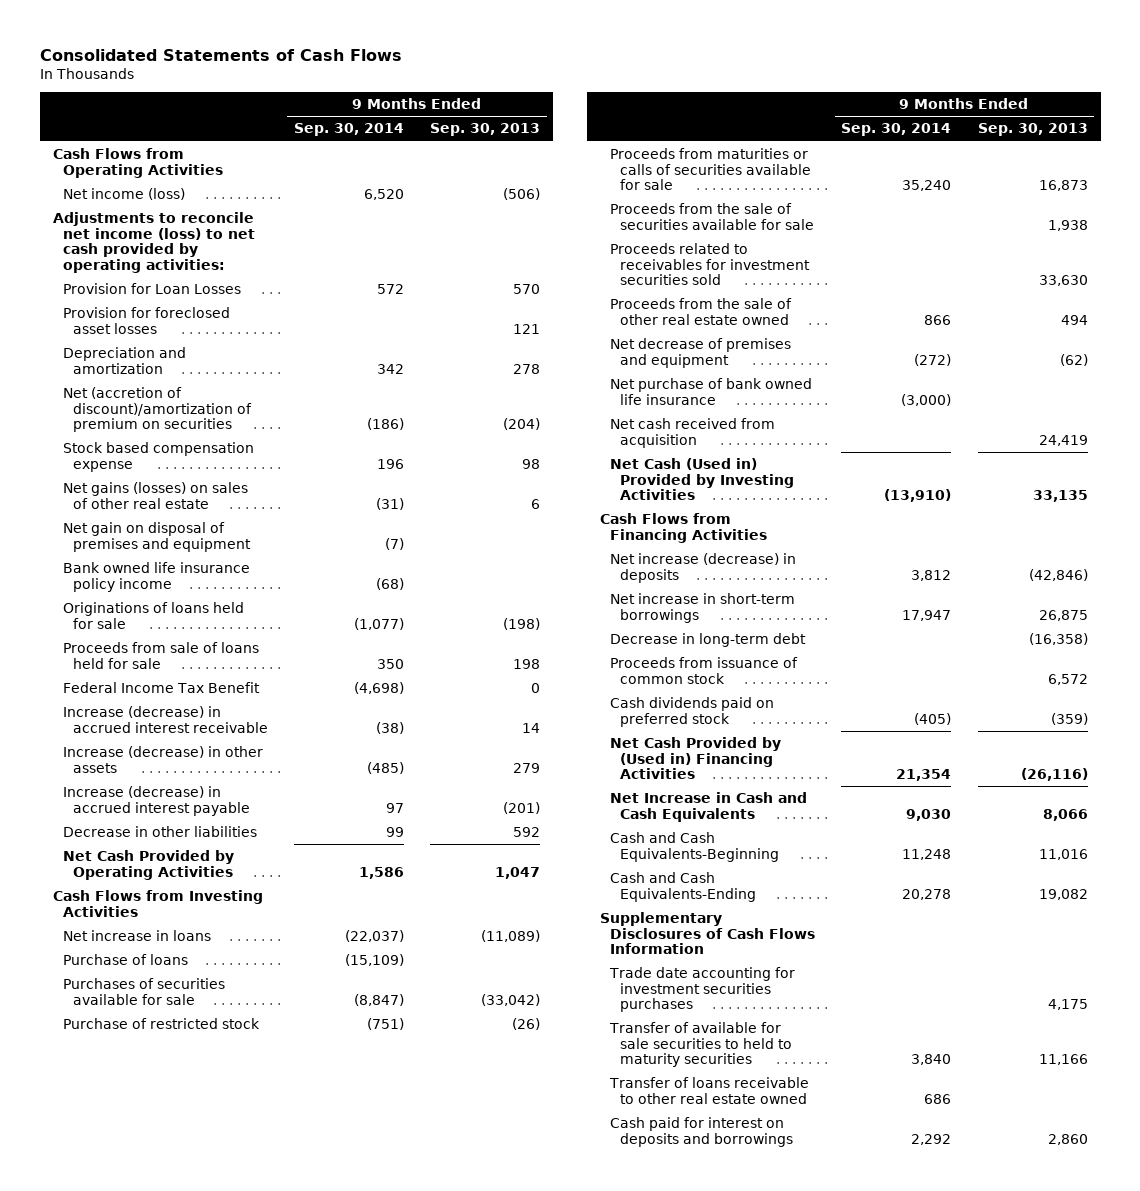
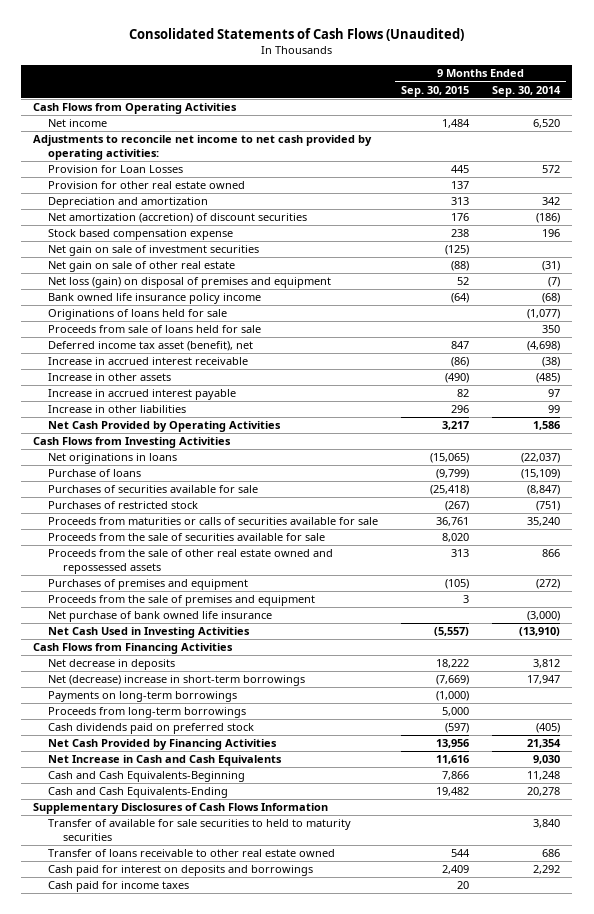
[39,48,402,61] Consolidated Statements of Cash Flows -> [128,27,464,41] Consolidated Statements of Cash Flows (Unaudited)
[430,123,541,137] Sep. 30, 2013 -> none
none -> [401,85,470,97] Sep. 30, 2015
[62,188,185,201] Net income (loss) -> [48,119,108,128] Net income
[52,212,255,273] Adjustments to reconcile net income (loss) to net cash provided by operating activities: -> [33,135,373,160] Adjustments to reconcile net income to net cash provided by operating activities:
[62,307,230,334] Provision for foreclosed asset losses -> none
none -> [48,181,246,190] Provision for other real estate owned
[62,387,252,433] Net (accretion of discount)/amortization of premium on securities -> [48,213,308,224] Net amortization (accretion) of discount securities
none -> [48,245,260,257] Net gain on sale of investment securities
[62,482,248,509] Net gains (losses) on sales of other real estate -> [48,261,236,273] Net gain on sale of other real estate
[62,522,251,552] Net gain on disposal of premises and equipment -> [48,277,332,289] Net loss (gain) on disposal of premises and equipment
[62,682,260,694] Federal Income Tax Benefit -> [48,341,254,352] Deferred income tax asset (benefit), net
[62,706,268,733] Increase (decrease) in accrued interest receivable -> [48,357,249,366] Increase in accrued interest receivable
[62,746,263,773] Increase (decrease) in other assets -> [48,373,172,382] Increase in other assets
[62,786,250,816] Increase (decrease) in accrued interest payable -> [48,389,237,401] Increase in accrued interest payable
[62,826,257,838] Decrease in other liabilities -> [48,405,187,414] Increase in other liabilities
[62,930,211,942] Net increase in loans -> [48,453,178,465] Net originations in loans
[62,1018,260,1030] Purchase of restricted stock -> [48,501,199,510] Purchases of restricted stock
[610,243,811,286] Proceeds related to receivables for investment securities sold -> none
[610,298,793,325] Proceeds from the sale of other real estate owned -> [48,549,334,574] Proceeds from the sale of other real estate owned and repossessed assets
[610,338,792,368] Net decrease of premises and equipment -> [48,579,249,591] Purchases of premises and equipment
none -> [48,595,316,607] Proceeds from the sale of premises and equipment
[610,418,776,448] Net cash received from acquisition -> none
[610,458,795,501] Net Cash (Used in) Provided by Investing Activities -> [48,627,251,639] Net Cash Used in Investing Activities
[610,633,807,648] Decrease in long-term debt -> none
[610,657,799,684] Proceeds from issuance of common stock -> none
[610,553,797,583] Net increase (decrease) in deposits -> [48,659,176,671] Net decrease in deposits
[610,593,796,623] Net increase in short-term borrowings -> [48,675,306,687] Net (decrease) increase in short-term borrowings
none -> [48,691,238,703] Payments on long-term borrowings
none -> [48,707,247,719] Proceeds from long-term borrowings
[610,737,782,780] Net Cash Provided by (Used in) Financing Activities -> [48,739,278,751] Net Cash Provided by Financing Activities
[609,967,796,1013] Trade date accounting for investment securities purchases -> none
none -> [48,881,190,893] Cash paid for income taxes

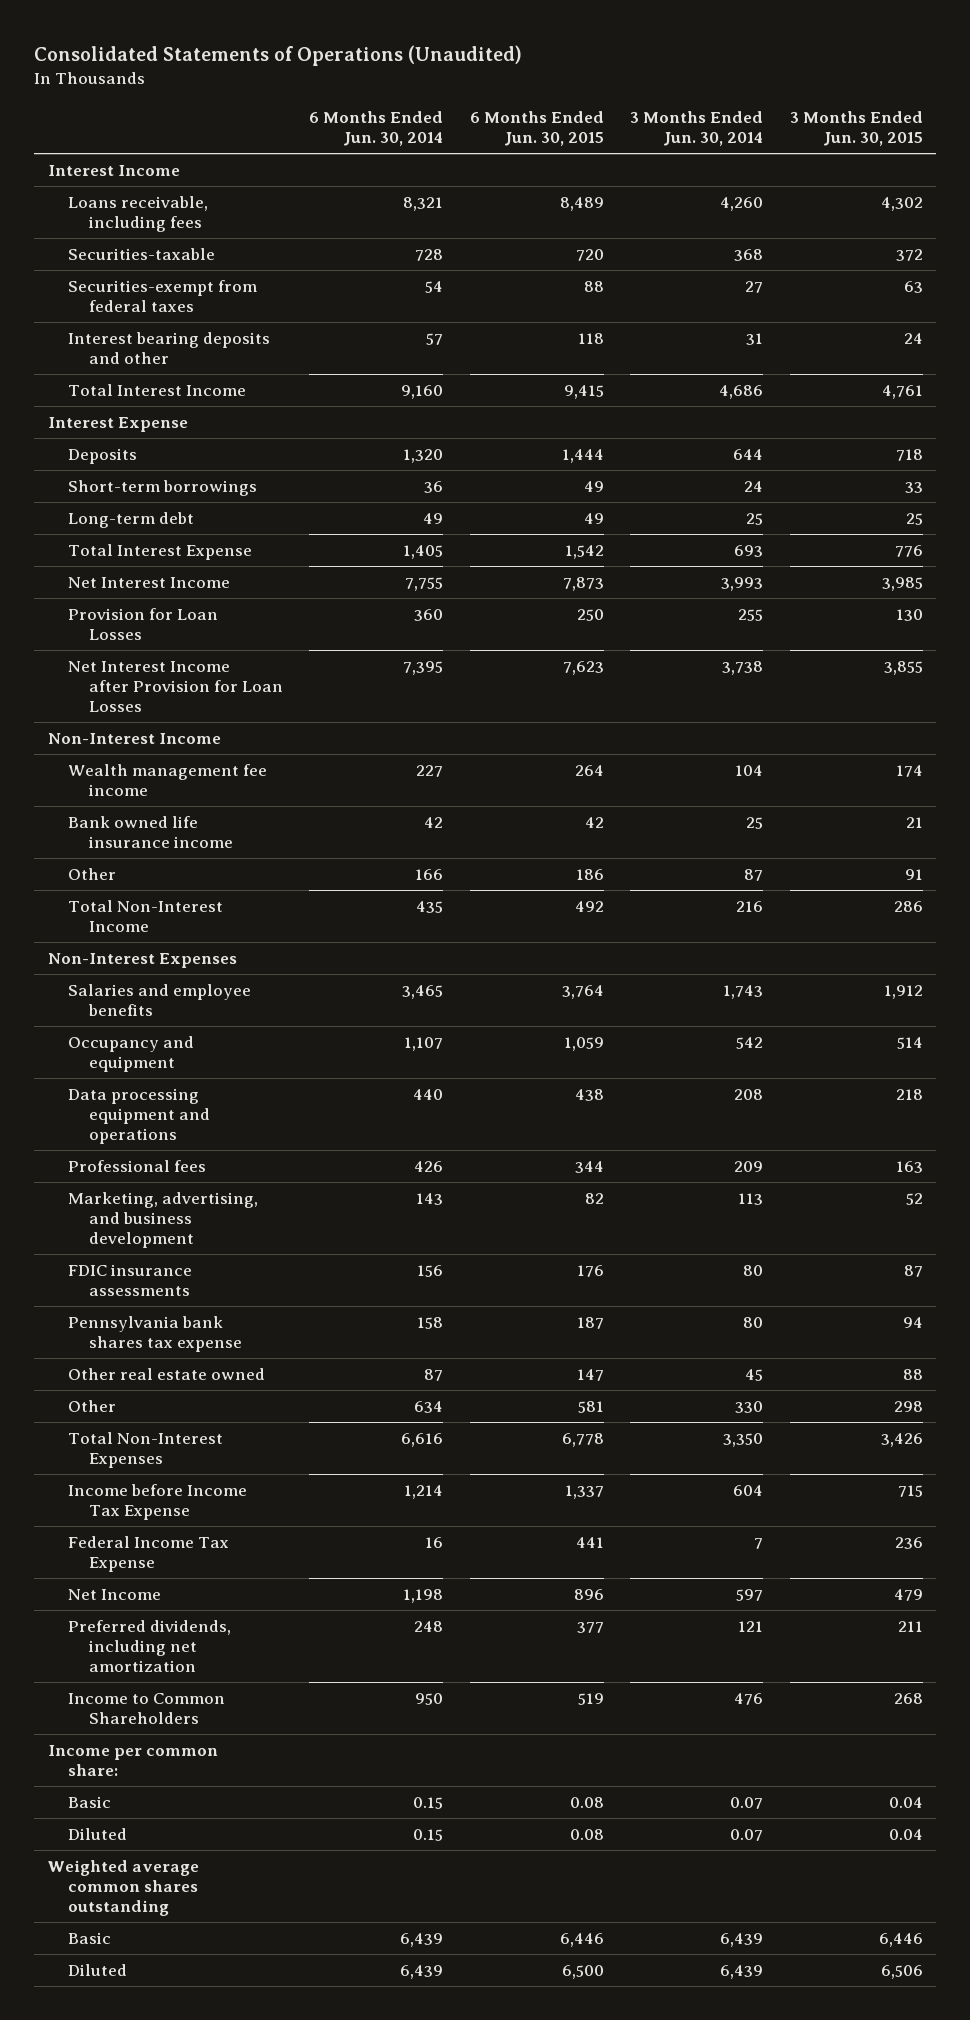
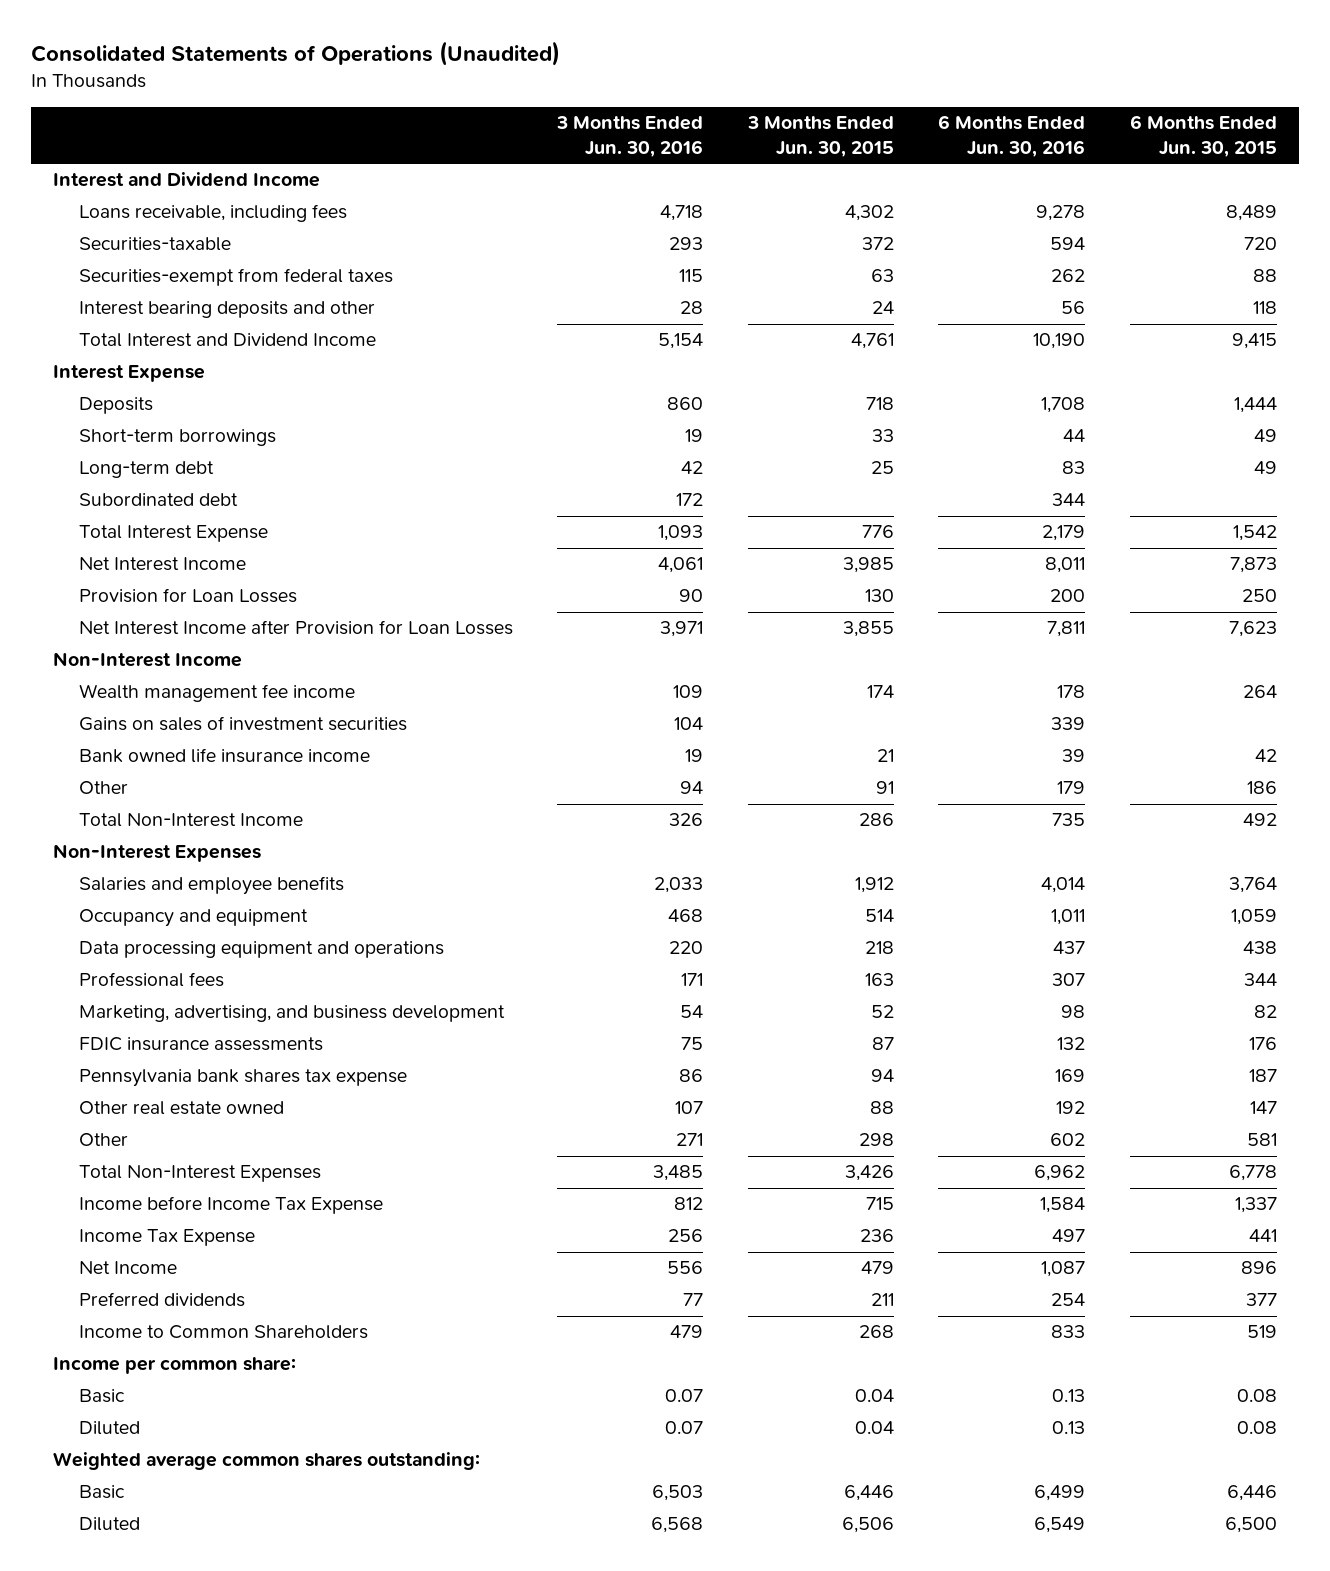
[309,111,444,147] 6 Months Ended Jun. 30, 2014 -> none
[630,111,764,147] 3 Months Ended Jun. 30, 2014 -> none
none -> [556,116,704,157] 3 Months Ended Jun. 30, 2016
none -> [938,115,1086,157] 6 Months Ended Jun. 30, 2016
[47,164,180,176] Interest Income -> [53,172,321,188] Interest and Dividend Income
[68,383,247,396] Total Interest Income -> [78,333,376,348] Total Interest and Dividend Income
none -> [78,493,238,507] Subordinated debt
none -> [78,716,407,732] Gains on sales of investment securities
[68,1535,230,1573] Federal Income Tax Expense -> [78,1229,255,1247] Income Tax Expense
[68,1619,232,1673] Preferred dividends, including net amortization -> [78,1292,245,1308] Preferred dividends
[47,1859,199,1917] Weighted average common shares outstanding -> [53,1452,481,1471] Weighted average common shares outstanding:

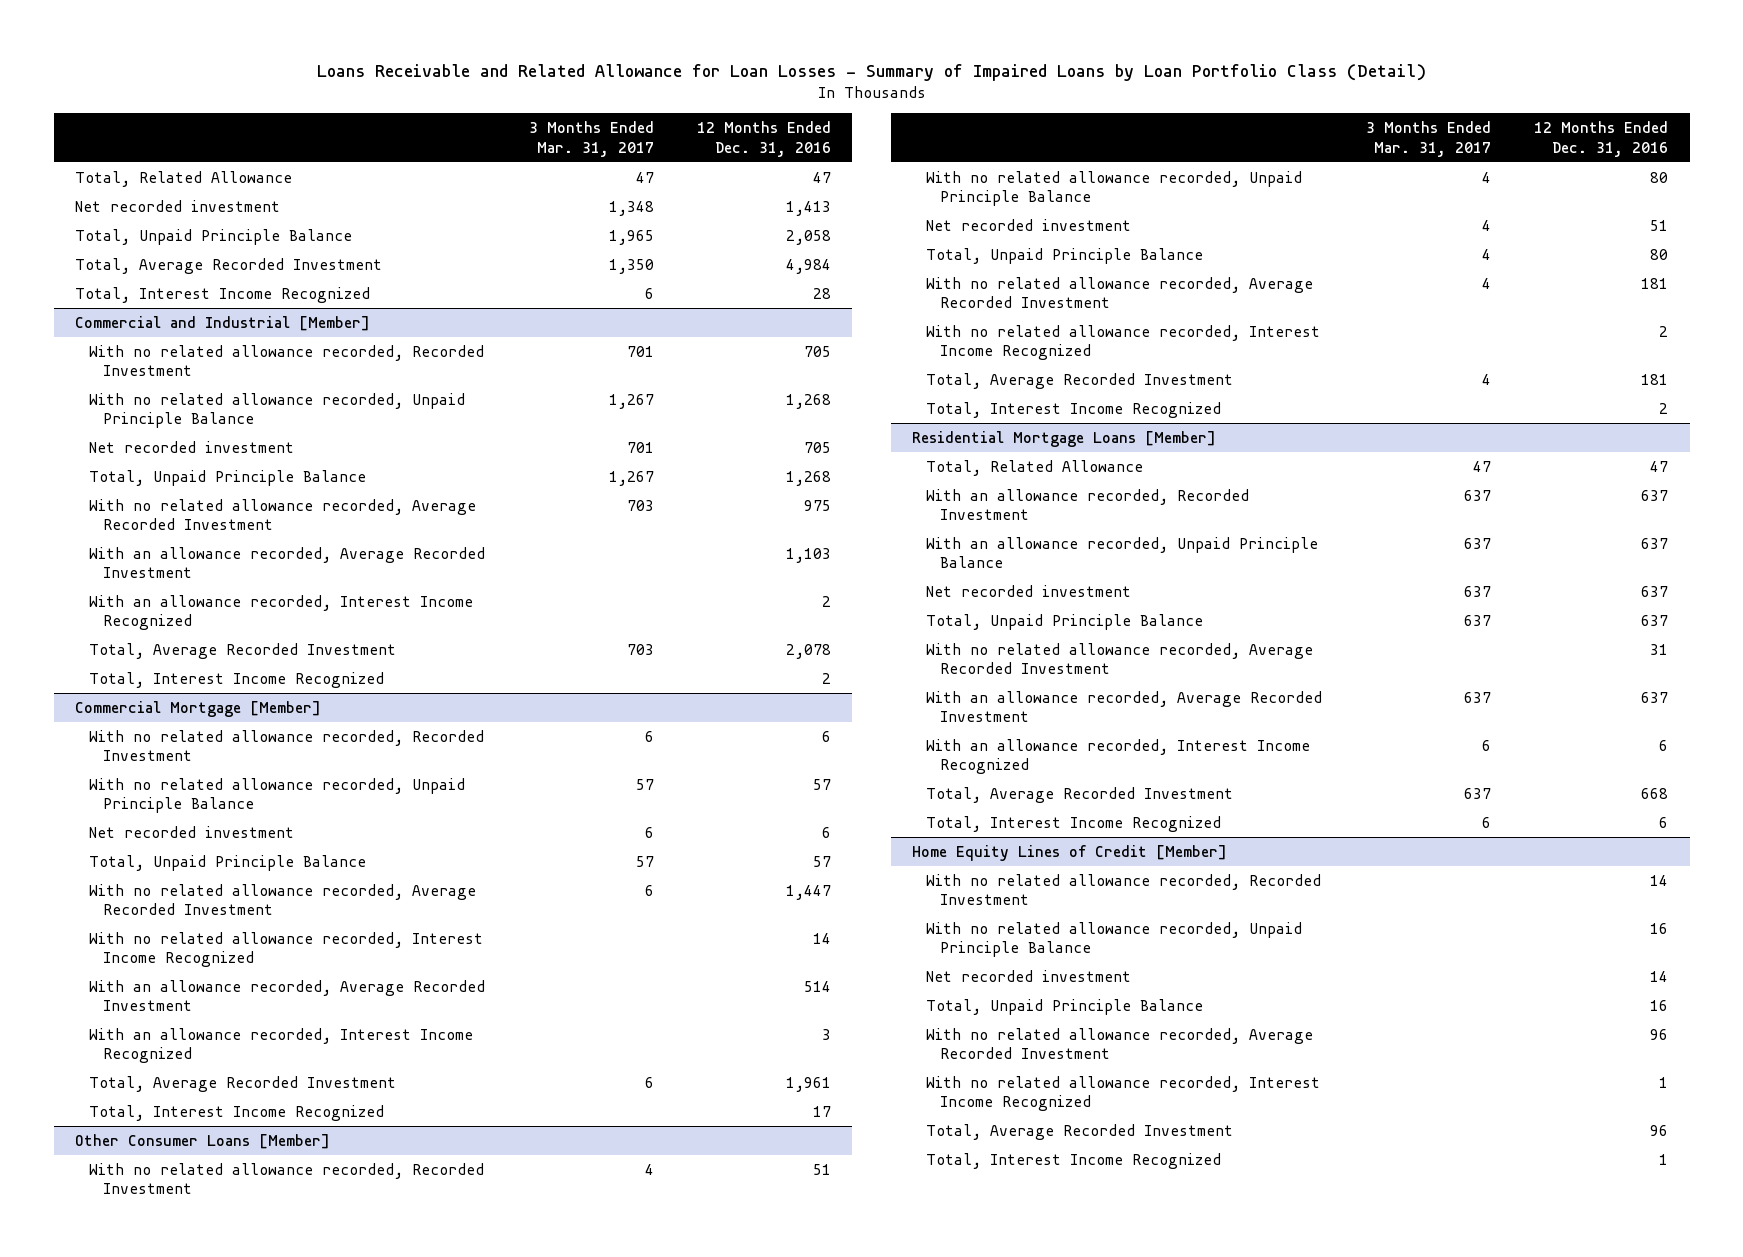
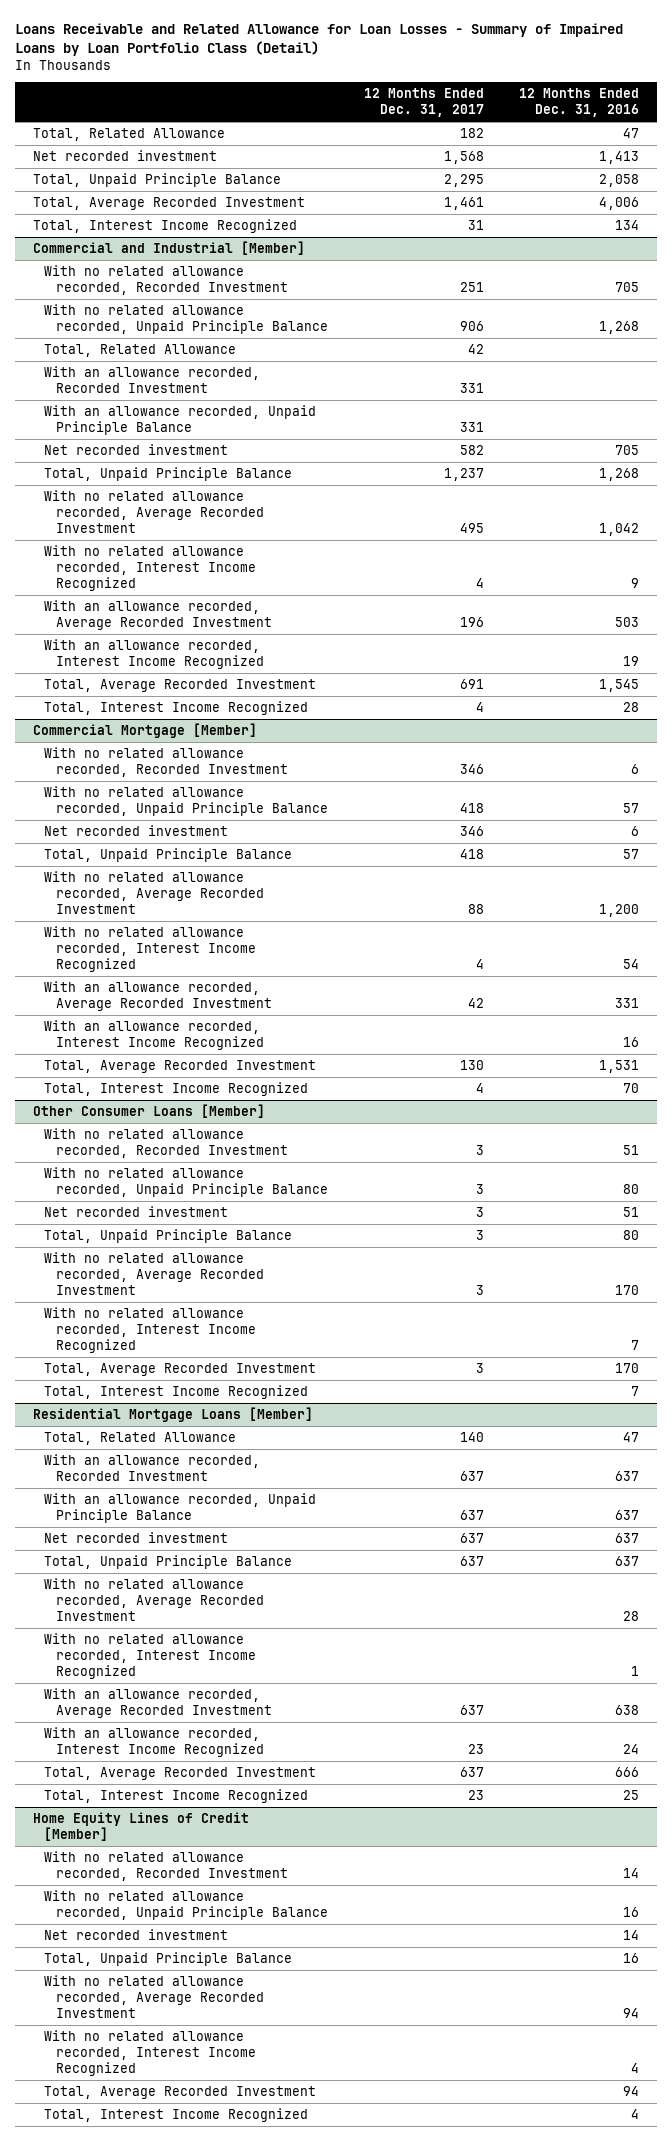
[528,121,654,157] 3 Months Ended Mar. 31, 2017 -> none
none -> [363,88,484,118] 12 Months Ended Dec. 31, 2017
[785,258,831,274] 4,984 -> [599,197,640,211] 4,006
[812,287,831,299] 28 -> [615,220,640,231] 134
none -> [44,344,237,358] Total, Related Allowance
none -> [44,366,261,393] With an allowance recorded, Recorded Investment
none -> [44,405,317,435] With an allowance recorded, Unpaid Principle Balance
[803,499,831,511] 975 -> [599,522,640,536] 1,042
none -> [44,545,257,591] With no related allowance recorded, Interest Income Recognized
[785,547,831,563] 1,103 -> [615,616,640,627] 503
[821,595,831,607] 2 -> [623,655,640,666] 19
[785,643,831,659] 2,078 -> [599,679,640,693] 1,545
[821,672,831,684] 2 -> [623,702,640,713] 28
[785,884,831,900] 1,447 -> [599,903,640,917] 1,200
[812,932,831,944] 14 -> [623,958,640,969] 54
[803,980,831,992] 514 -> [615,997,640,1008] 331
[821,1028,831,1040] 3 -> [623,1036,640,1047] 16
[785,1076,831,1092] 1,961 -> [599,1060,640,1074] 1,531
[812,1105,831,1117] 17 -> [623,1083,640,1094] 70
[1640,277,1668,289] 181 -> [615,1284,640,1295] 170
[1658,325,1668,337] 2 -> [631,1339,640,1350] 7
[1640,373,1668,385] 181 -> [615,1363,640,1374] 170
[1658,402,1668,414] 2 -> [631,1386,640,1397] 7
[1649,643,1668,655] 31 -> [623,1610,640,1621] 28
none -> [44,1633,257,1679] With no related allowance recorded, Interest Income Recognized
[1640,691,1668,703] 637 -> [615,1704,640,1715] 638
[1658,739,1668,751] 6 -> [623,1743,640,1754] 24
[1640,787,1668,799] 668 -> [615,1767,640,1778] 666
[1658,816,1668,828] 6 -> [623,1790,640,1801] 25
[1649,1028,1668,1040] 96 -> [623,2007,640,2018] 94
[1658,1076,1668,1088] 1 -> [631,2062,640,2073] 4
[1649,1124,1668,1136] 96 -> [623,2086,640,2097] 94
[1658,1153,1668,1165] 1 -> [631,2109,640,2120] 4

